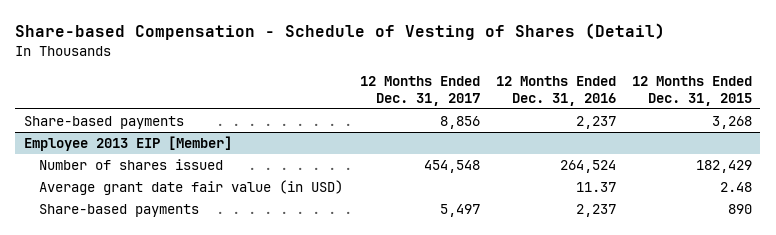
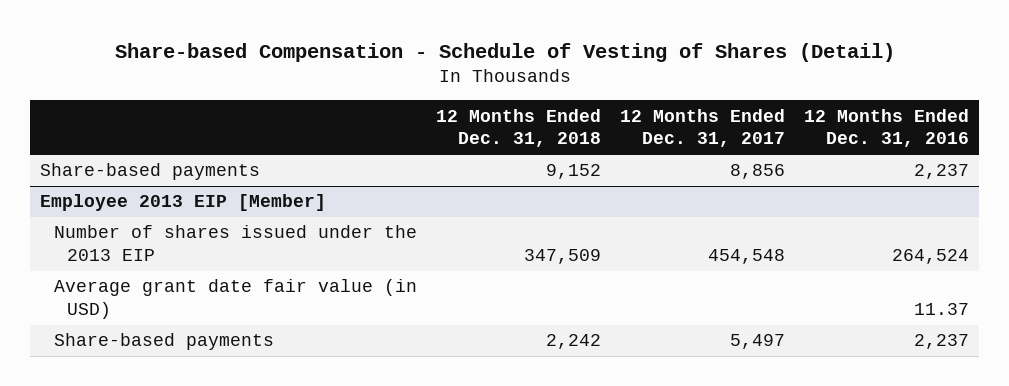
[632,76,753,106] 12 Months Ended Dec. 31, 2015 -> none
none -> [435,108,601,148] 12 Months Ended Dec. 31, 2018
[39,159,224,171] Number of shares issued -> [53,225,417,262] Number of shares issued under the 2013 EIP

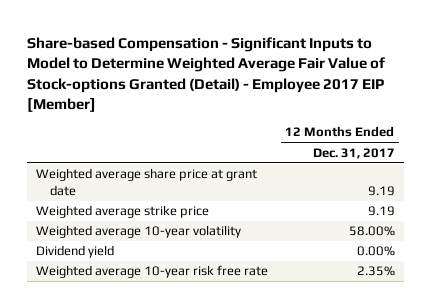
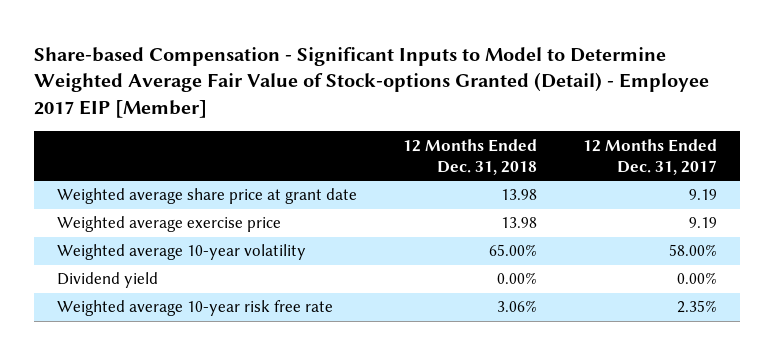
none -> [403,138,538,175] 12 Months Ended Dec. 31, 2018
[36,205,210,219] Weighted average strike price -> [57,216,282,233] Weighted average exercise price

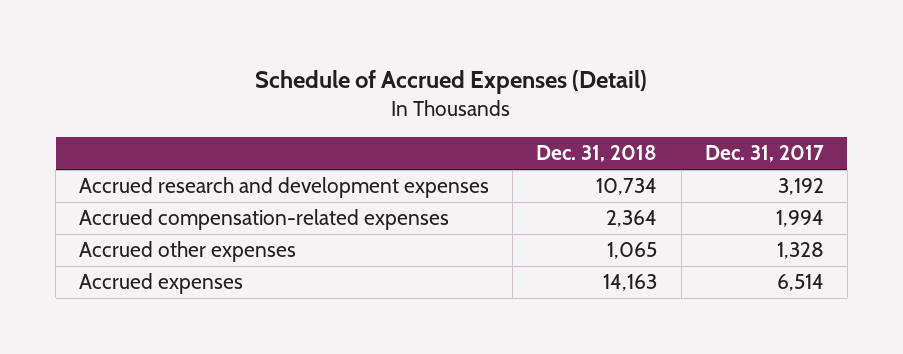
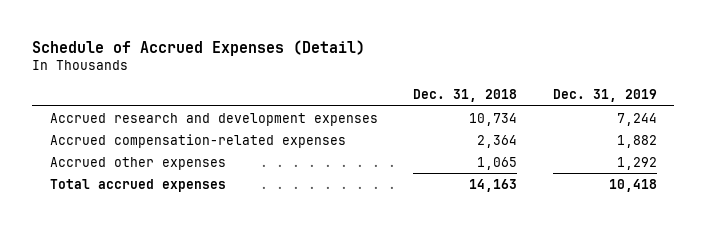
[704,145,824,163] Dec. 31, 2017 -> none
none -> [552,89,657,103] Dec. 31, 2019
[79,273,244,295] Accrued expenses -> [49,178,226,192] Total accrued expenses

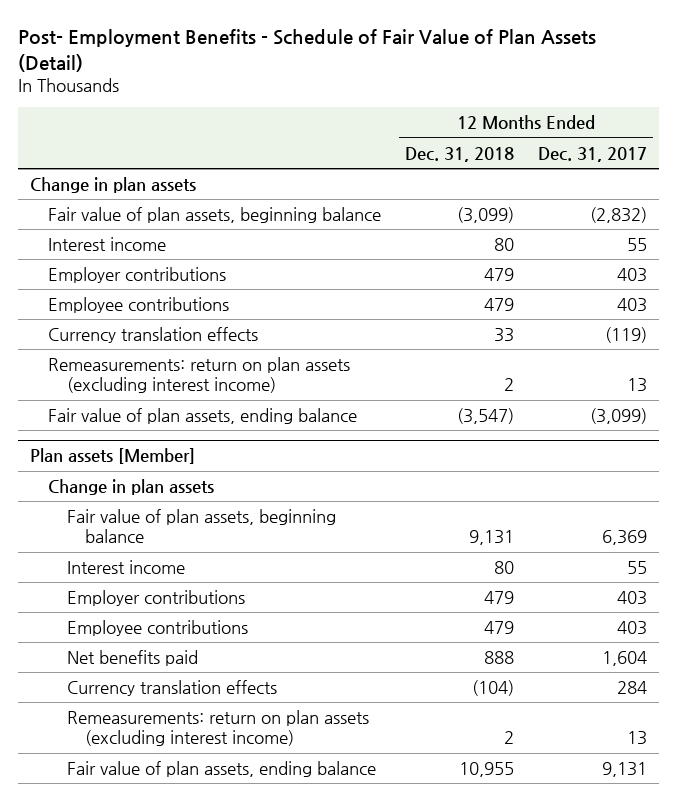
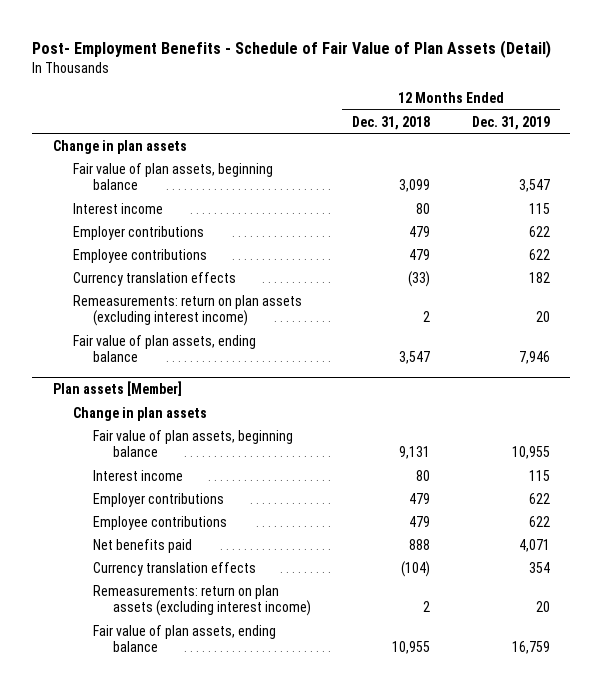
[538,146,648,162] Dec. 31, 2017 -> none
none -> [471,115,550,130] Dec. 31, 2019
[457,206,515,223] (3,099) -> [399,179,431,193] 3,099
[494,327,515,342] 33 -> [408,270,431,287] (33)
[457,407,515,424] (3,547) -> [399,351,431,365] 3,547

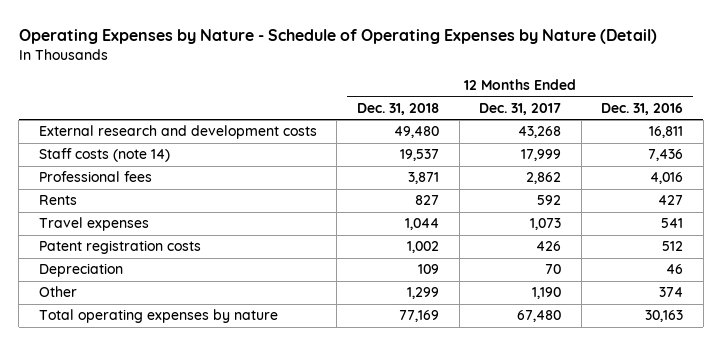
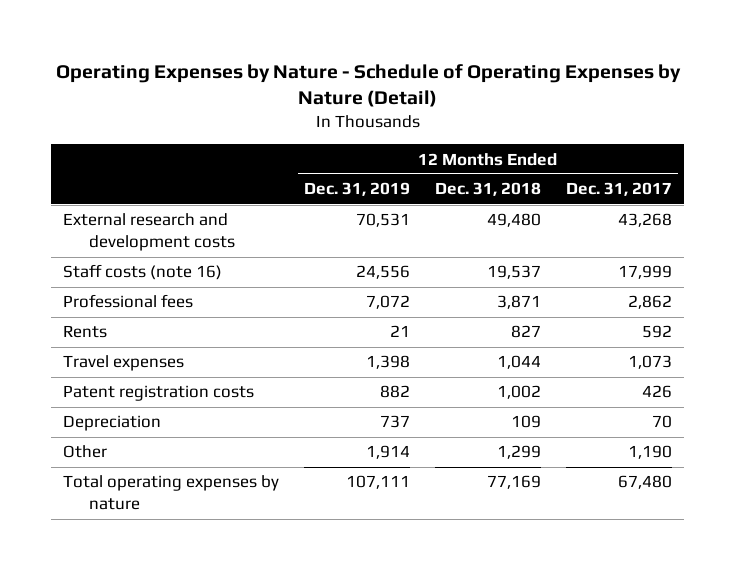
[601,102,684,115] Dec. 31, 2016 -> none
none -> [304,182,411,197] Dec. 31, 2019
[38,148,170,163] Staff costs (note 14) -> [63,264,223,281] Staff costs (note 16)

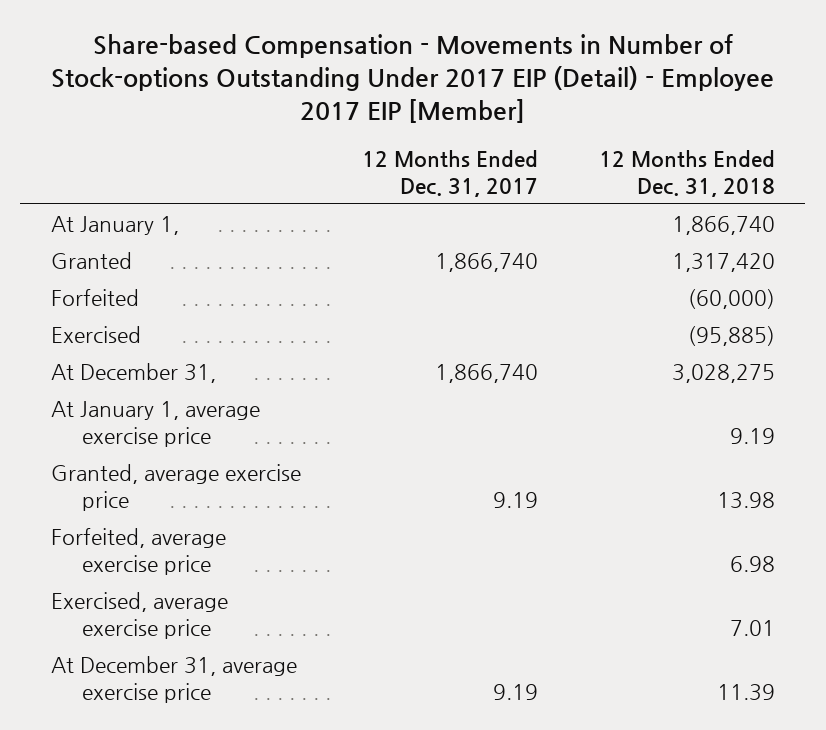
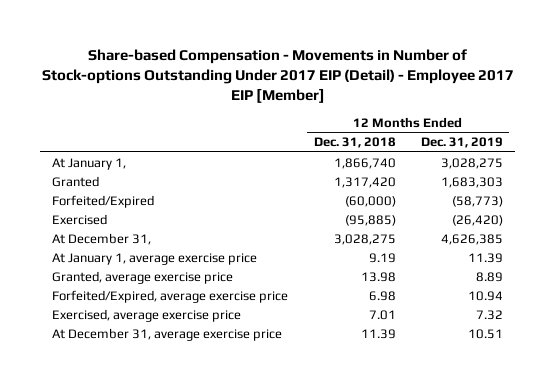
[361,149,538,197] 12 Months Ended Dec. 31, 2017 -> none
none -> [420,137,503,149] Dec. 31, 2019
[50,288,139,306] Forfeited -> [52,194,155,208] Forfeited/Expired
[50,527,226,575] Forfeited, average exercise price -> [52,289,289,303] Forfeited/Expired, average exercise price

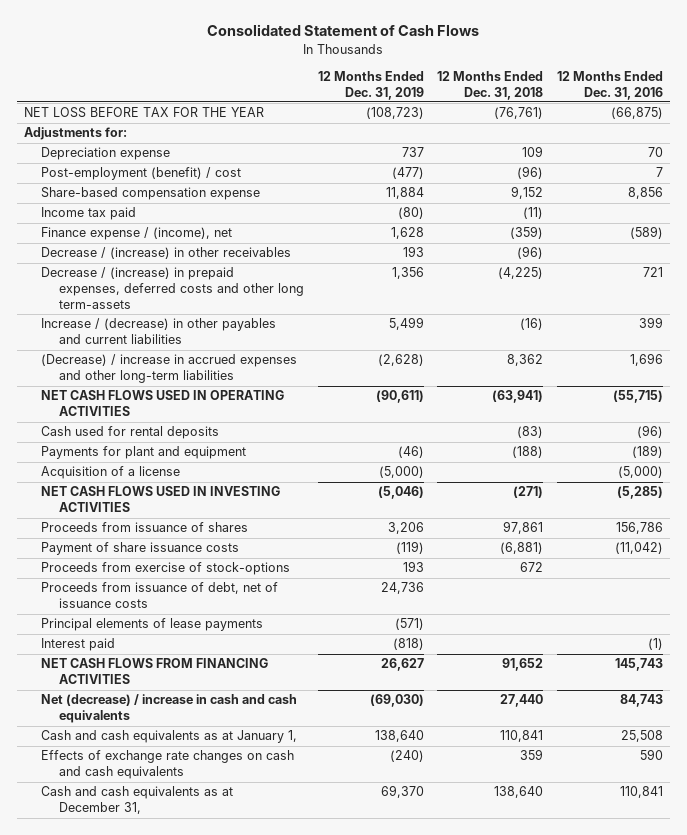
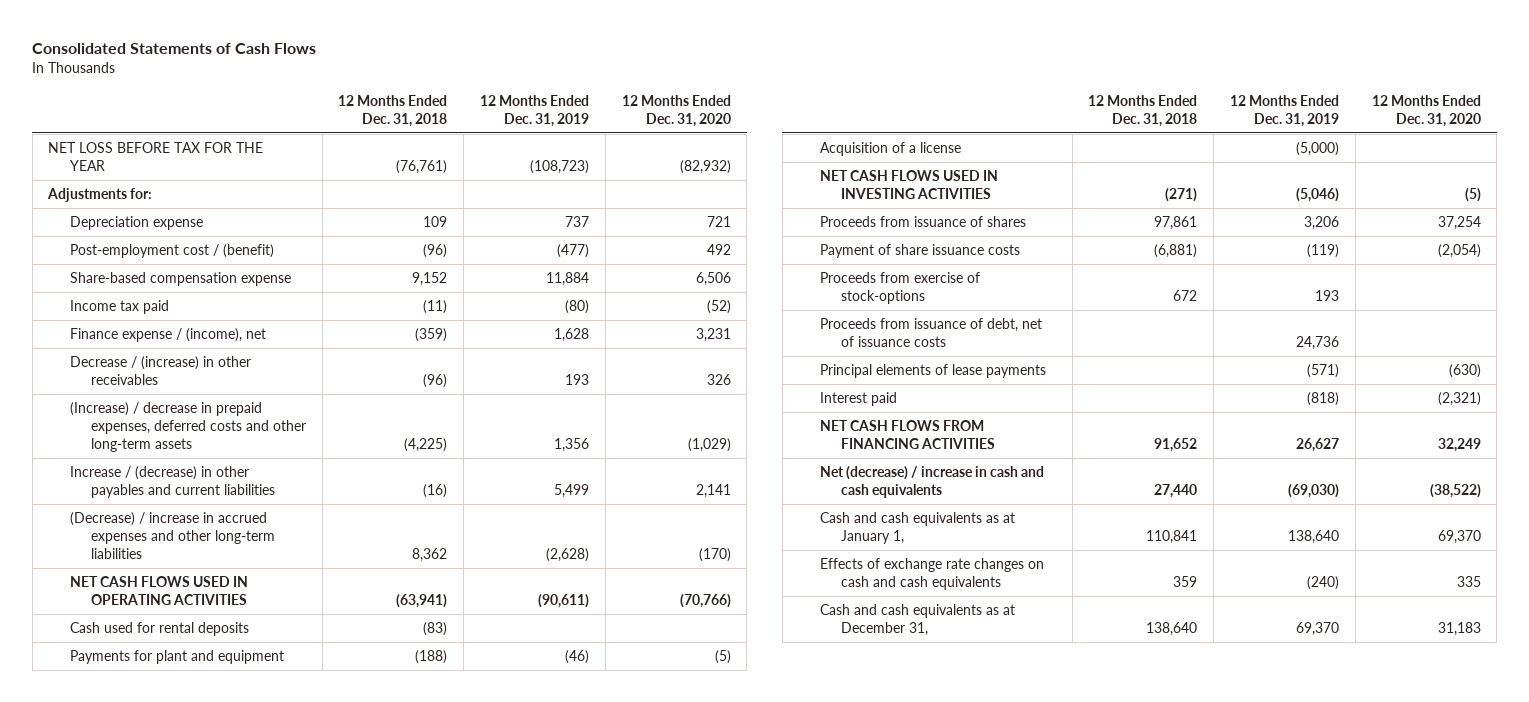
[207,24,480,37] Consolidated Statement of Cash Flows -> [32,42,317,54] Consolidated Statements of Cash Flows
[557,70,664,100] 12 Months Ended Dec. 31, 2016 -> none
none -> [621,94,731,127] 12 Months Ended Dec. 31, 2020
[41,167,242,181] Post-employment (benefit) / cost -> [69,243,274,258] Post-employment cost / (benefit)
[41,267,305,310] Decrease / (increase) in prepaid expenses, deferred costs and other long term-assets -> [69,401,306,452] (Increase) / decrease in prepaid expenses, deferred costs and other long-term assets

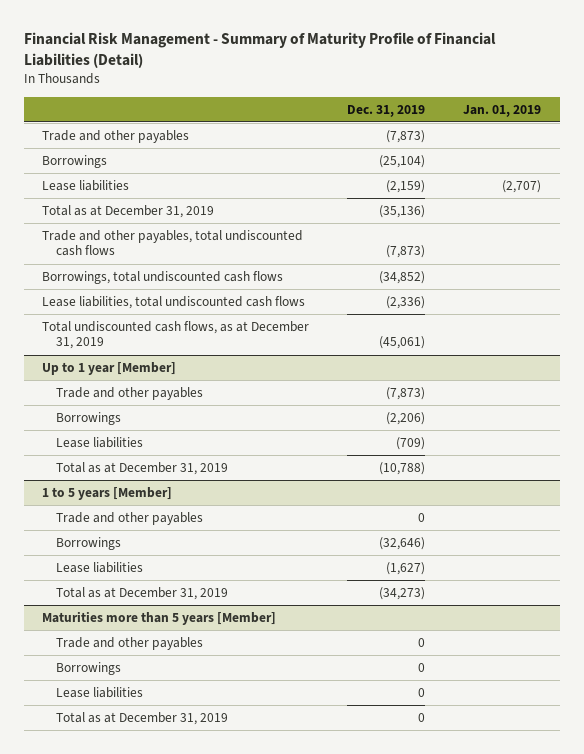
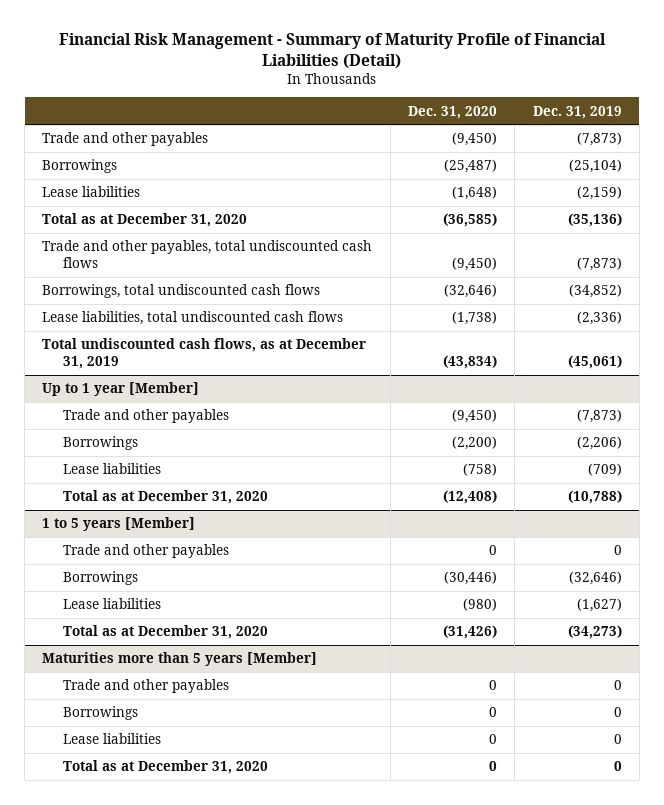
[463,104,542,117] Jan. 01, 2019 -> none
none -> [408,105,498,119] Dec. 31, 2020
[42,204,215,218] Total as at December 31, 2019 -> [42,213,248,228] Total as at December 31, 2020
[56,461,229,475] Total as at December 31, 2019 -> [62,490,268,505] Total as at December 31, 2020
[56,586,229,600] Total as at December 31, 2019 -> [62,625,268,640] Total as at December 31, 2020
[56,711,229,725] Total as at December 31, 2019 -> [62,760,268,775] Total as at December 31, 2020

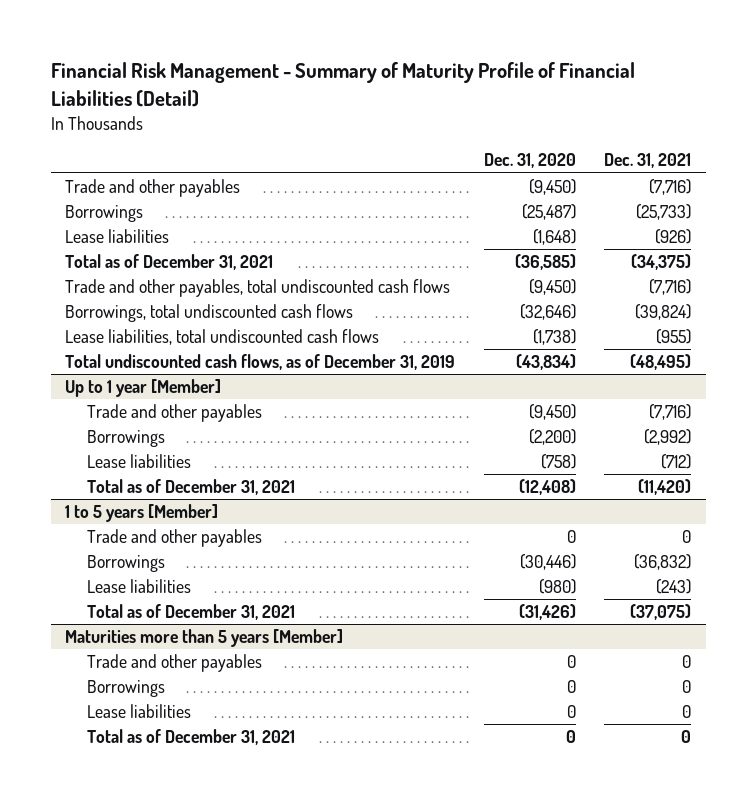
[532,105,622,119] Dec. 31, 2019 -> none
none -> [604,153,692,169] Dec. 31, 2021
[42,213,248,228] Total as at December 31, 2020 -> [65,254,274,271] Total as of December 31, 2021
[42,338,367,370] Total undiscounted cash flows, as at December 31, 2019 -> [65,354,456,371] Total undiscounted cash flows, as of December 31, 2019
[62,490,268,505] Total as at December 31, 2020 -> [86,479,295,496] Total as of December 31, 2021
[62,625,268,640] Total as at December 31, 2020 -> [86,604,295,621] Total as of December 31, 2021
[62,760,268,775] Total as at December 31, 2020 -> [86,729,295,746] Total as of December 31, 2021

